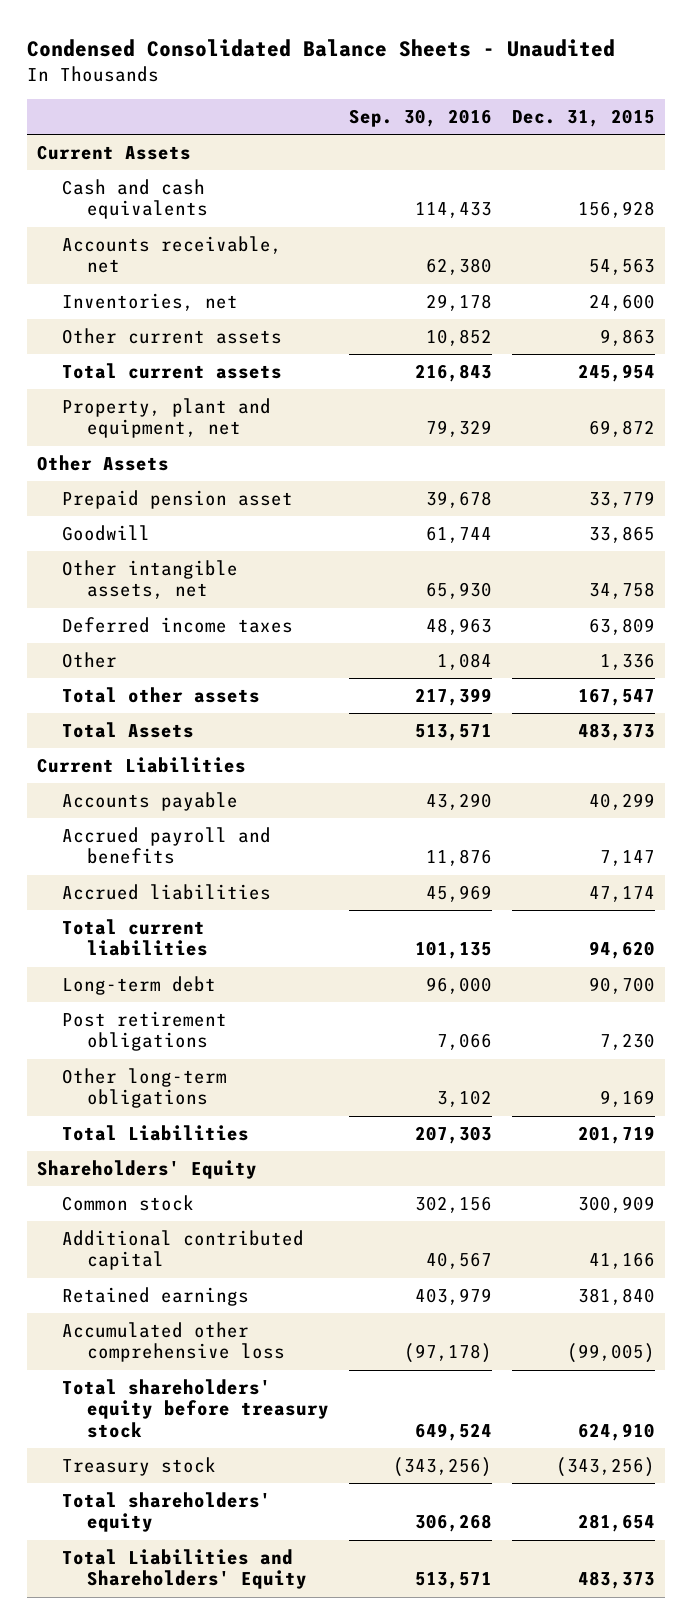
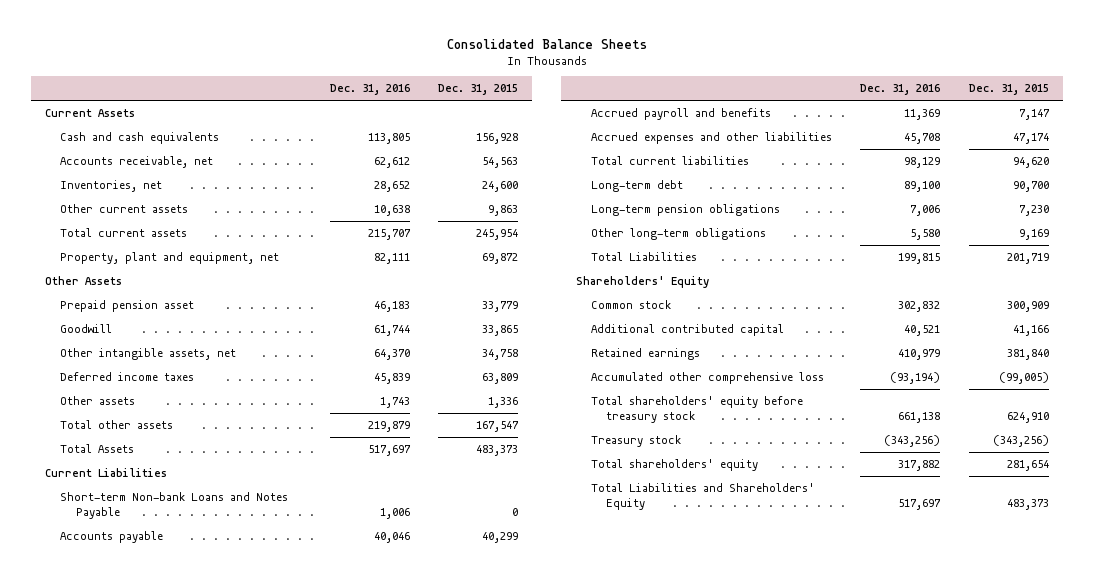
[27,38,616,57] Condensed Consolidated Balance Sheets - Unaudited -> [446,38,647,49] Consolidated Balance Sheets
[348,109,492,128] Sep. 30, 2016 -> none
none -> [329,84,410,96] Dec. 31, 2016
[62,652,118,669] Other -> [60,395,136,405] Other assets
none -> [60,491,289,520] Short-term Non-bank Loans and Notes Payable
[62,884,272,901] Accrued liabilities -> [590,131,832,144] Accrued expenses and other liabilities
[62,1011,228,1052] Post retirement obligations -> [590,203,780,216] Long-term pension obligations

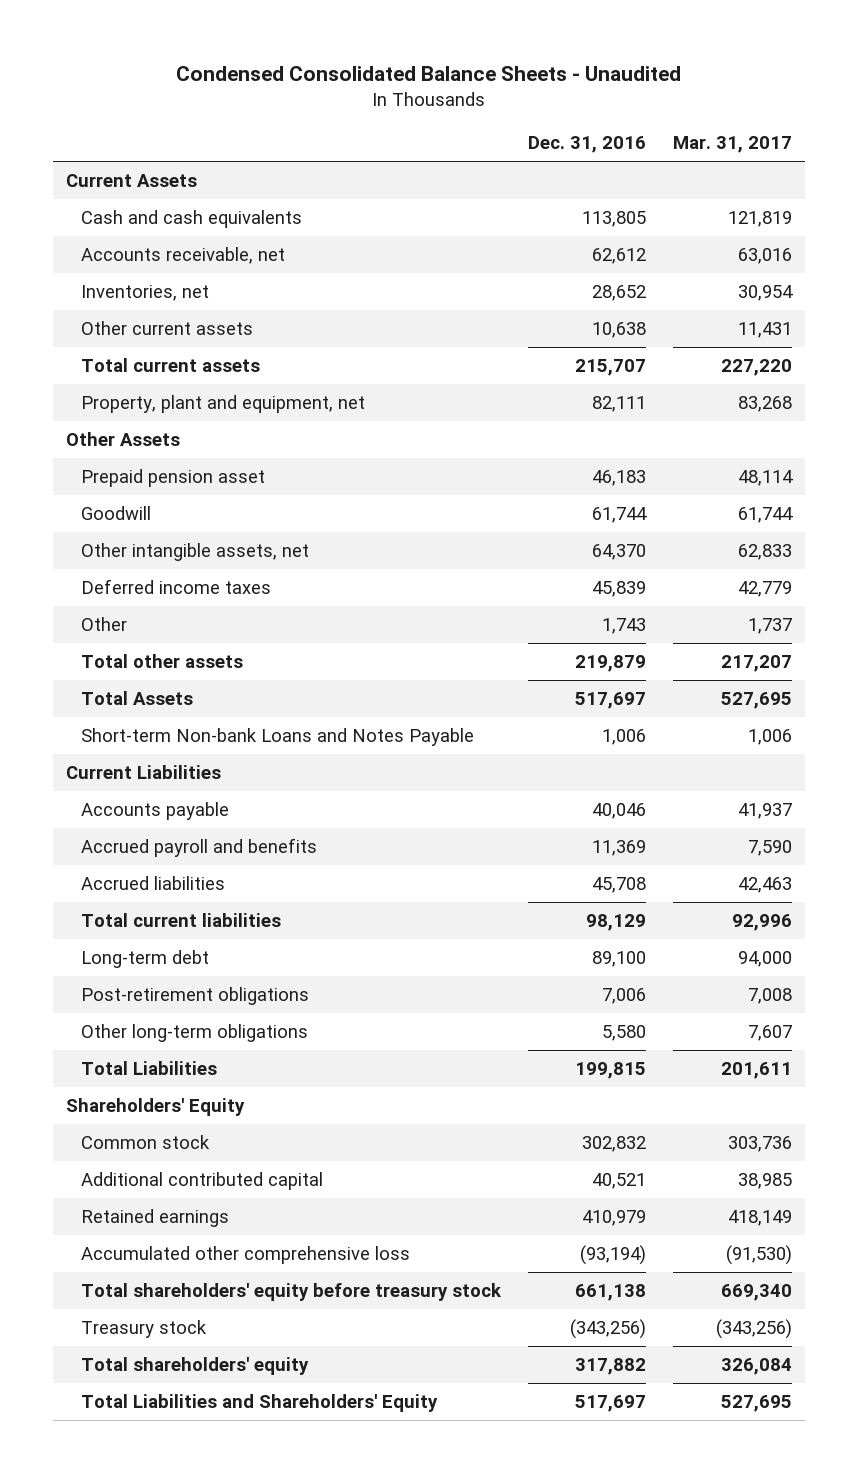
[446,38,647,49] Consolidated Balance Sheets -> [176,66,682,82] Condensed Consolidated Balance Sheets - Unaudited
[438,84,519,96] Dec. 31, 2015 -> none
none -> [672,136,792,154] Mar. 31, 2017
[60,395,136,405] Other assets -> [81,616,128,631] Other
[44,467,167,477] Current Liabilities -> [66,764,222,779] Current Liabilities
[590,131,832,144] Accrued expenses and other liabilities -> [81,875,226,890] Accrued liabilities
[590,203,780,216] Long-term pension obligations -> [81,986,310,1005] Post-retirement obligations

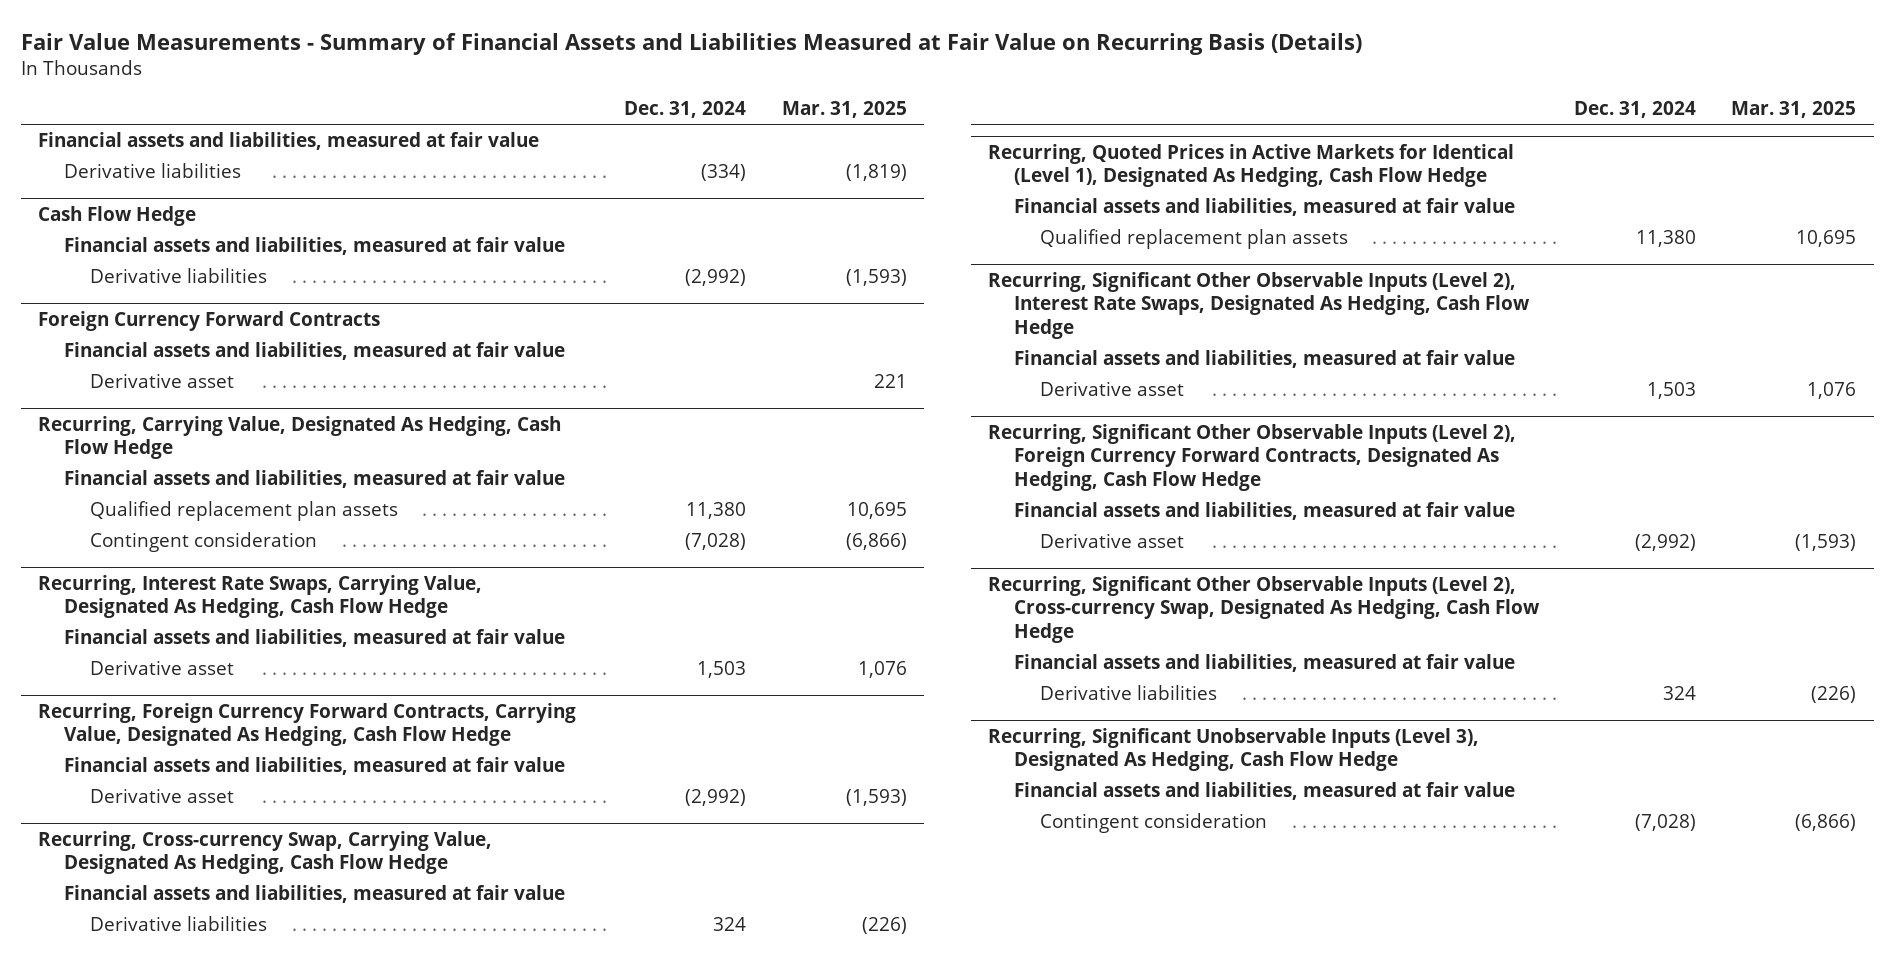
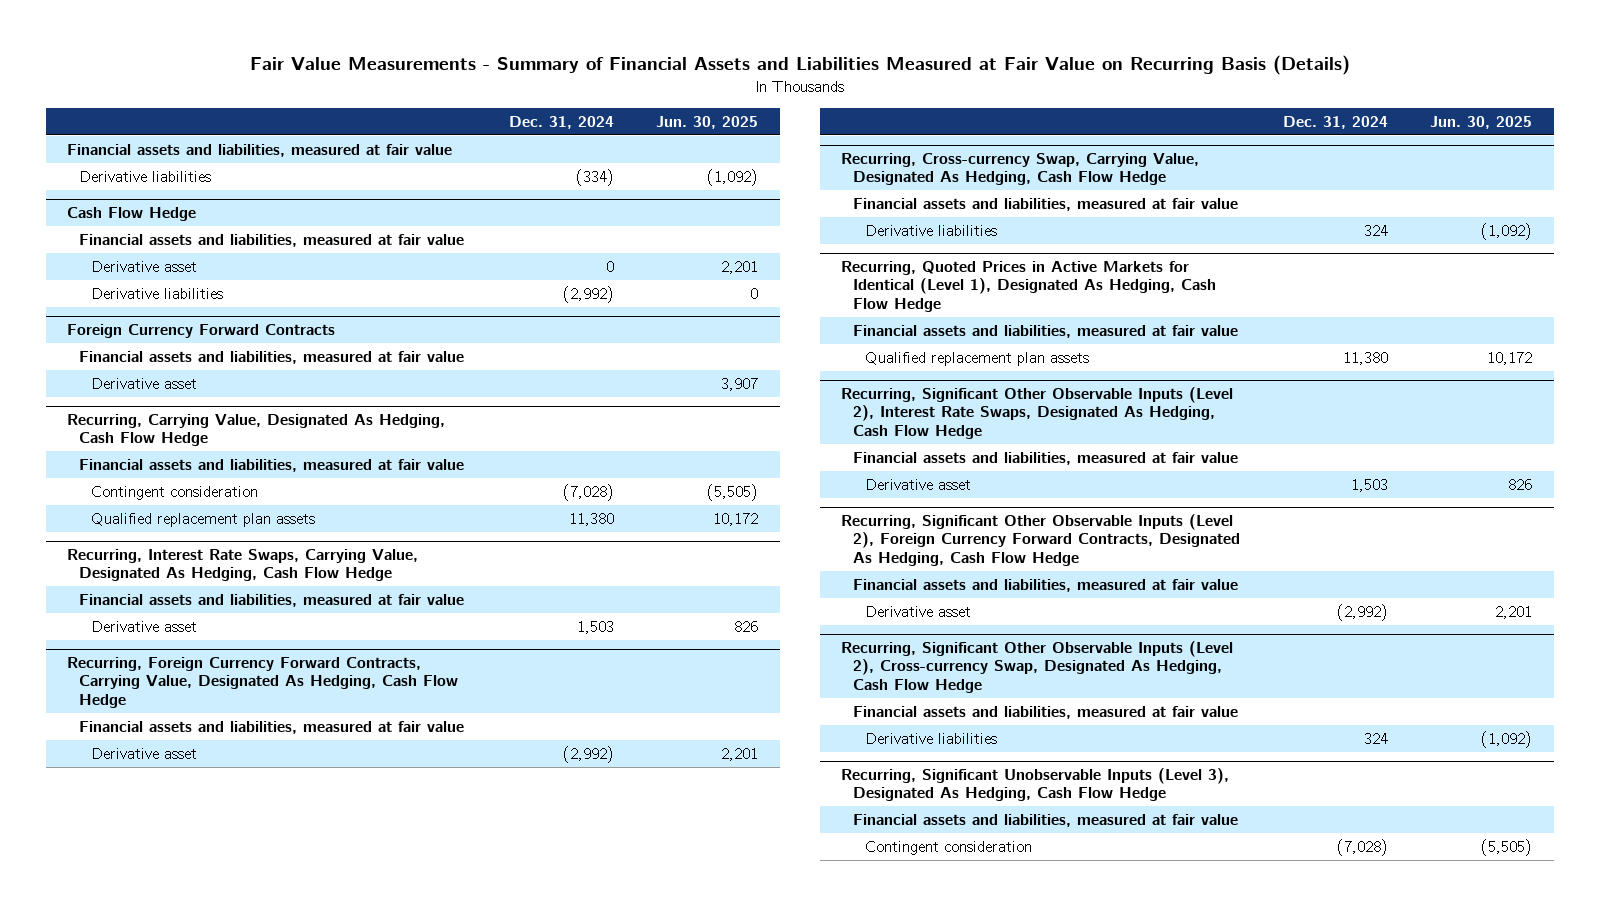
[781,101,907,119] Mar. 31, 2025 -> none
none -> [656,115,759,129] Jun. 30, 2025
none -> [90,260,197,272] Derivative asset
[90,501,399,522] Qualified replacement plan assets -> [90,512,315,527] Qualified replacement plan assets

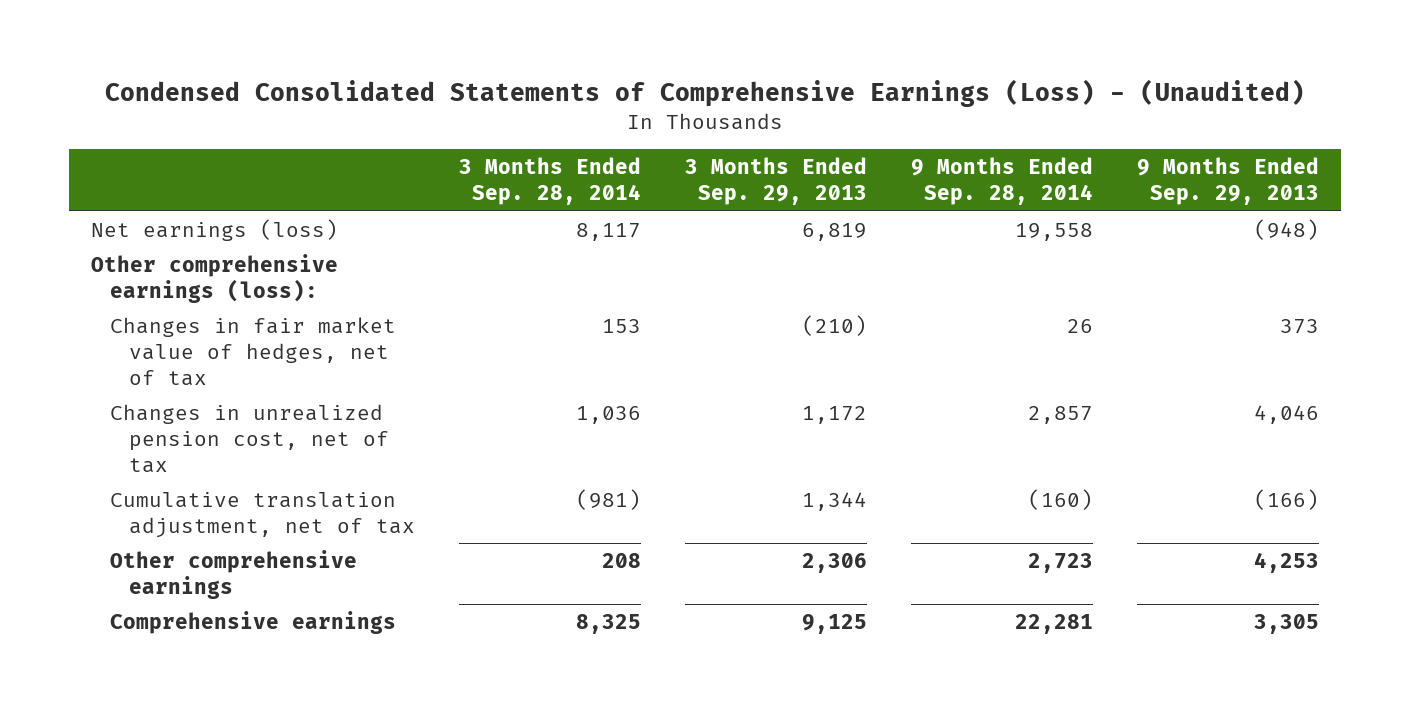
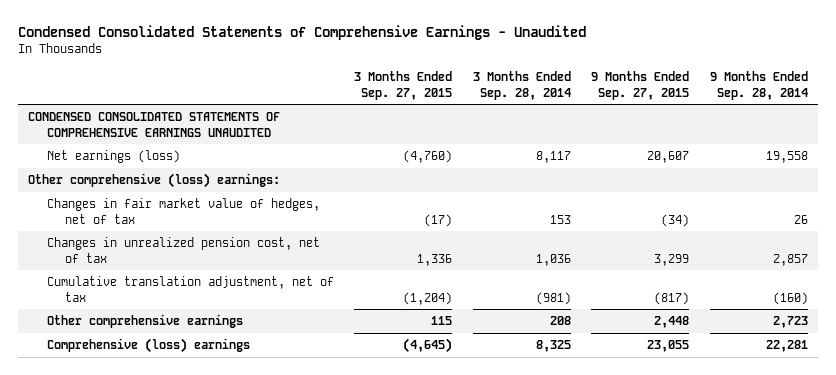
[104,78,1305,107] Condensed Consolidated Statements of Comprehensive Earnings (Loss) - (Unaudited) -> [18,24,587,40] Condensed Consolidated Statements of Comprehensive Earnings - Unaudited
[684,157,867,206] 3 Months Ended Sep. 29, 2013 -> none
[1137,157,1320,206] 9 Months Ended Sep. 29, 2013 -> none
none -> [354,71,453,100] 3 Months Ended Sep. 27, 2015
none -> [591,71,690,100] 9 Months Ended Sep. 27, 2015
none -> [28,112,281,137] CONDENSED CONSOLIDATED STATEMENTS OF COMPREHENSIVE EARNINGS UNAUDITED
[90,253,338,303] Other comprehensive earnings (loss): -> [28,173,281,189] Other comprehensive (loss) earnings:
[109,610,396,634] Comprehensive earnings -> [46,338,250,354] Comprehensive (loss) earnings

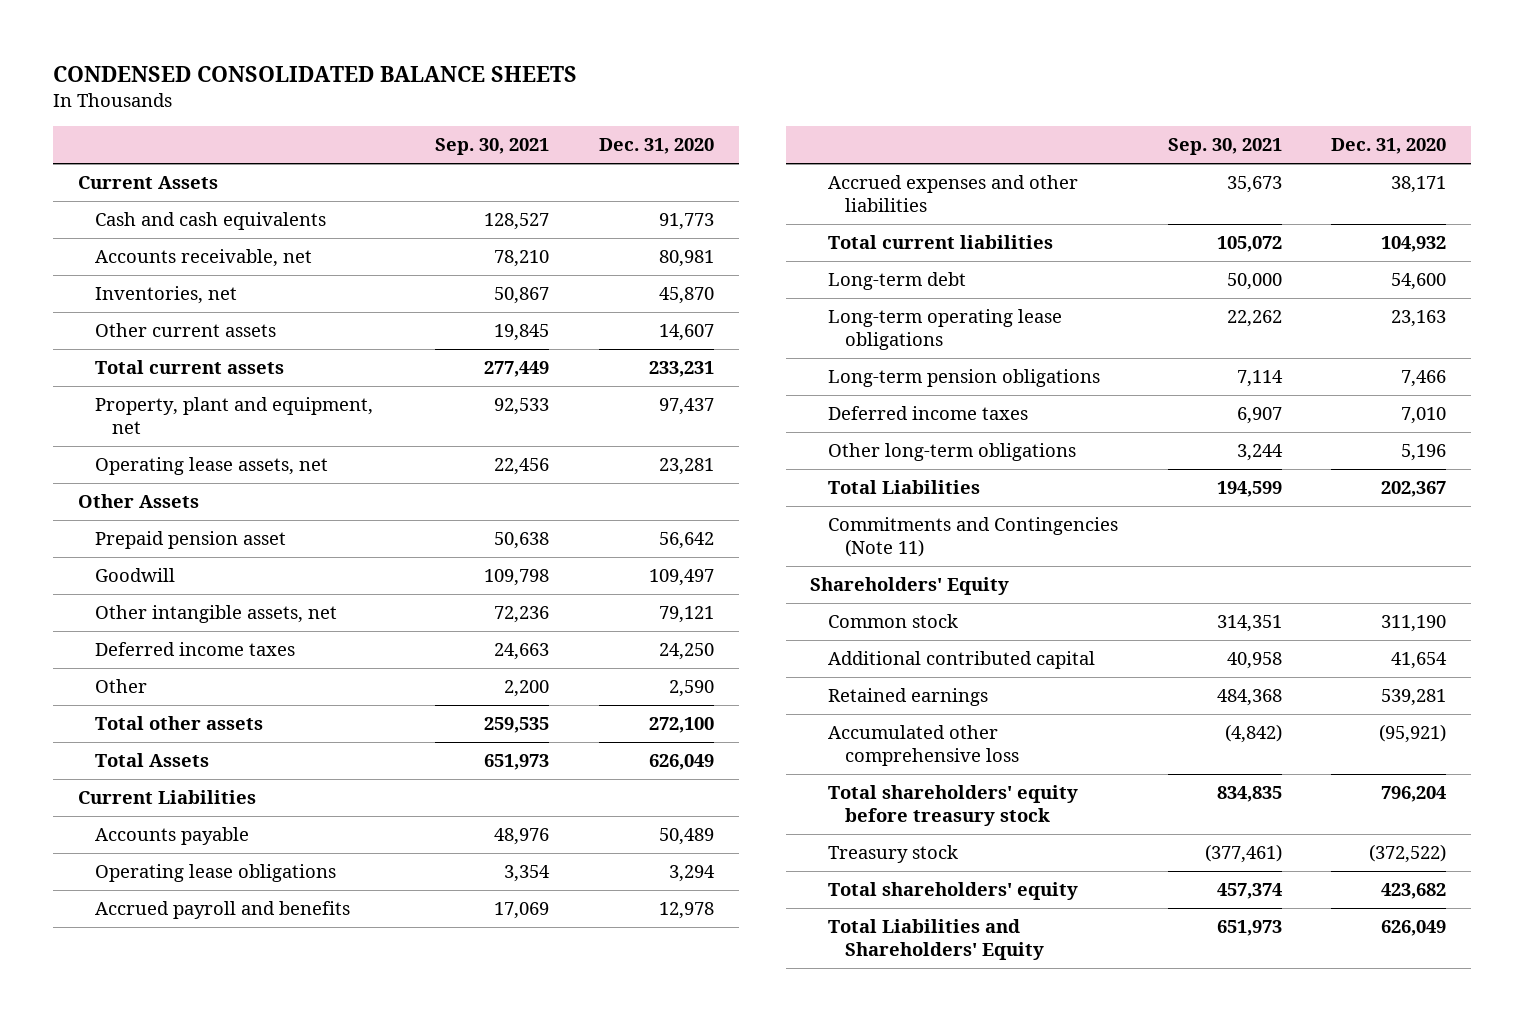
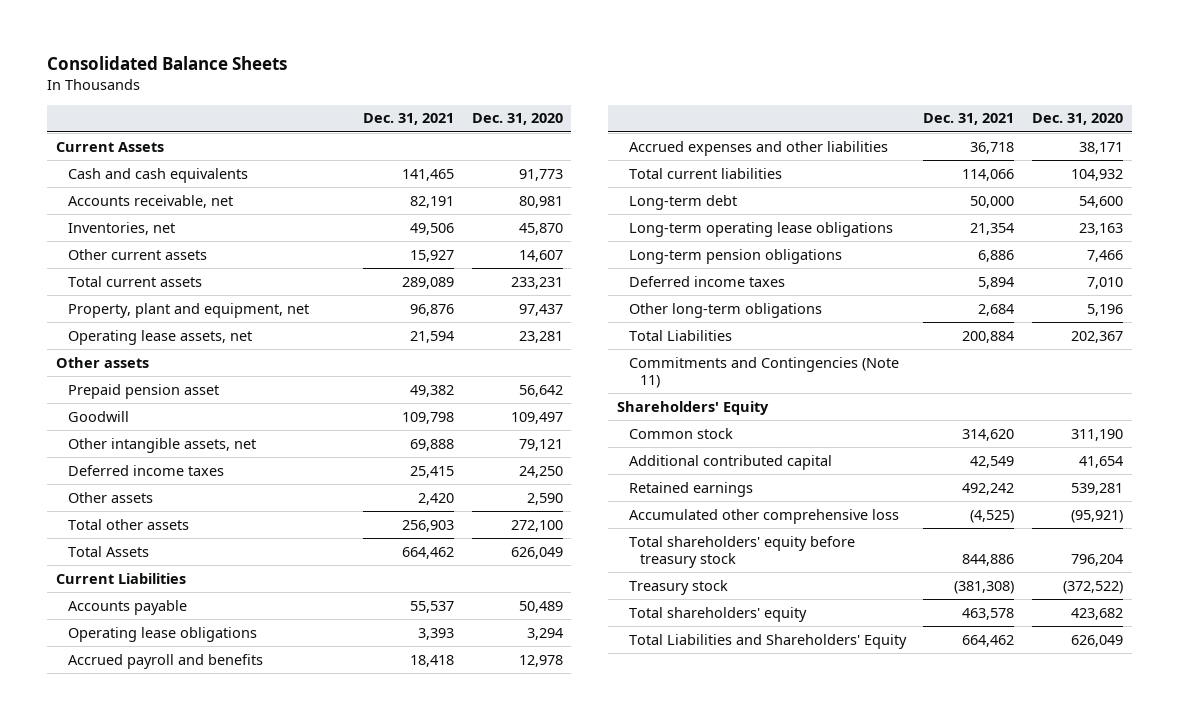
[52,65,577,82] CONDENSED CONSOLIDATED BALANCE SHEETS -> [47,56,288,71] Consolidated Balance Sheets
[434,138,549,156] Sep. 30, 2021 -> none
none -> [362,113,454,126] Dec. 31, 2021
[77,494,199,509] Other Assets -> [56,356,150,368] Other assets
[94,679,147,694] Other -> [67,491,153,503] Other assets

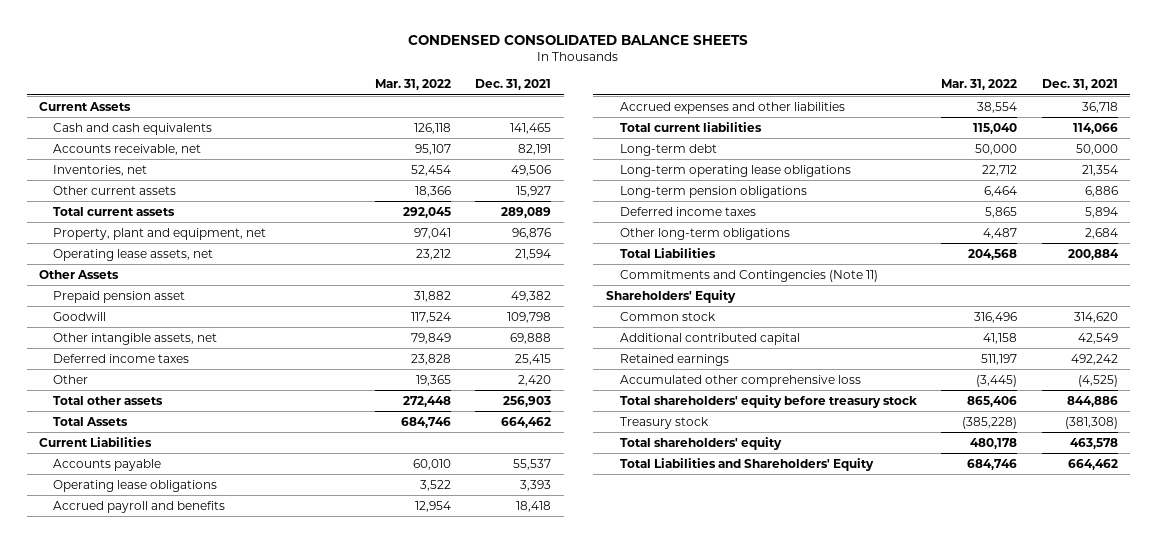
[47,56,288,71] Consolidated Balance Sheets -> [408,35,749,46] CONDENSED CONSOLIDATED BALANCE SHEETS
[471,113,563,126] Dec. 31, 2020 -> none
none -> [374,78,451,90] Mar. 31, 2022
[56,356,150,368] Other assets -> [38,269,119,279] Other Assets
[67,491,153,503] Other assets -> [53,374,89,384] Other

